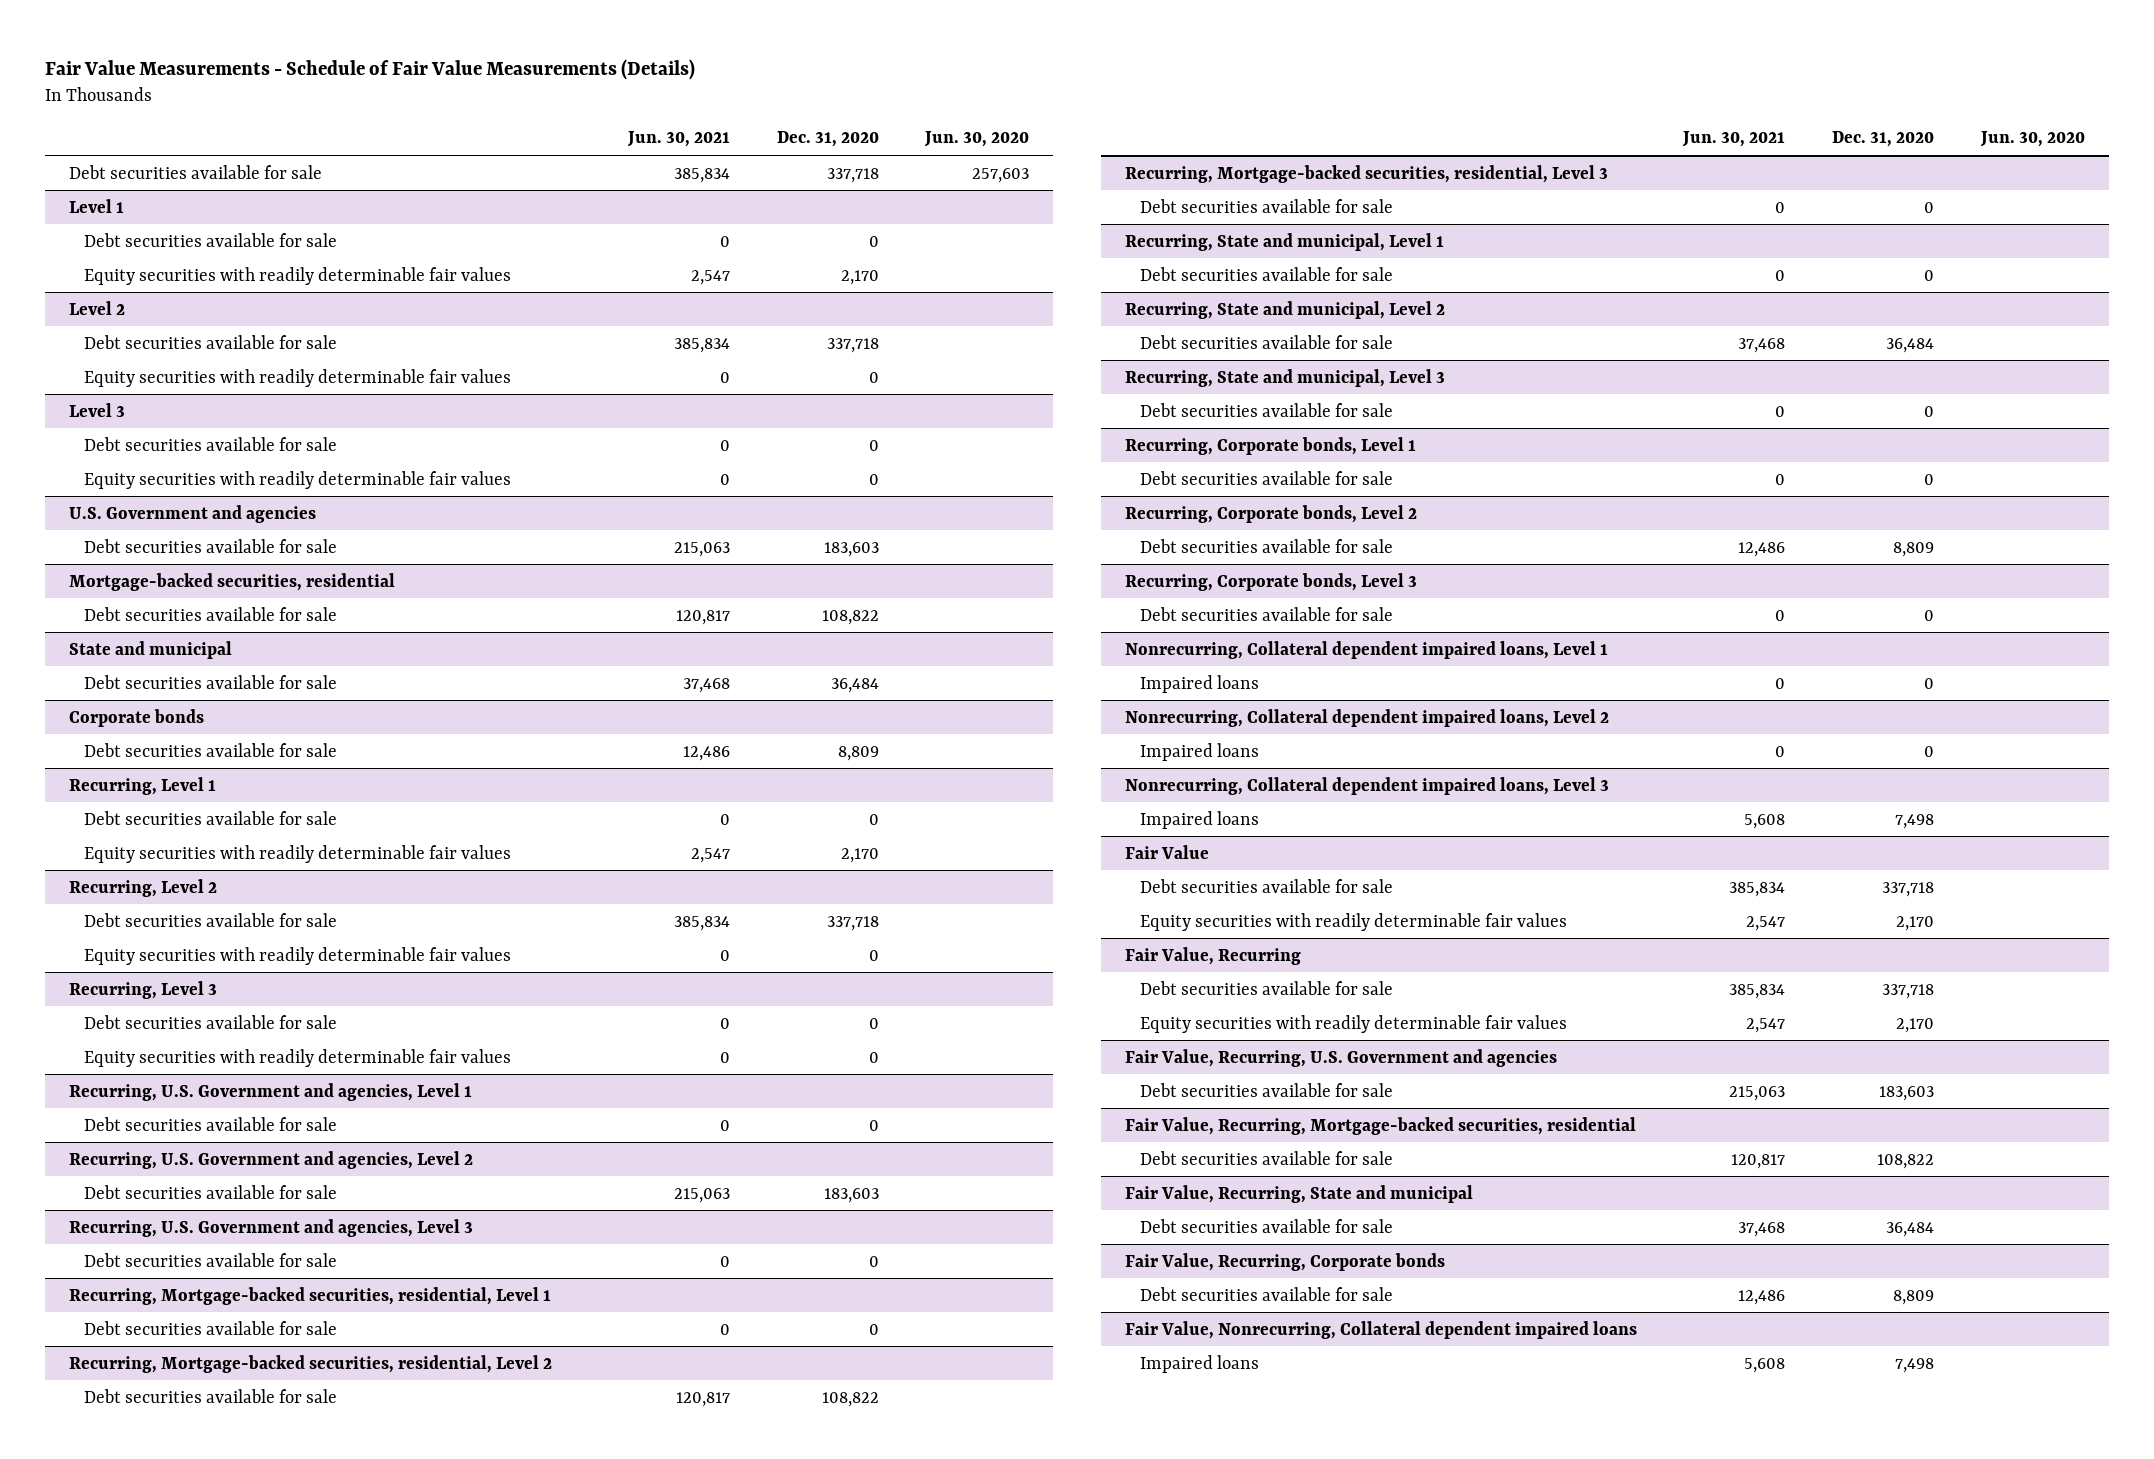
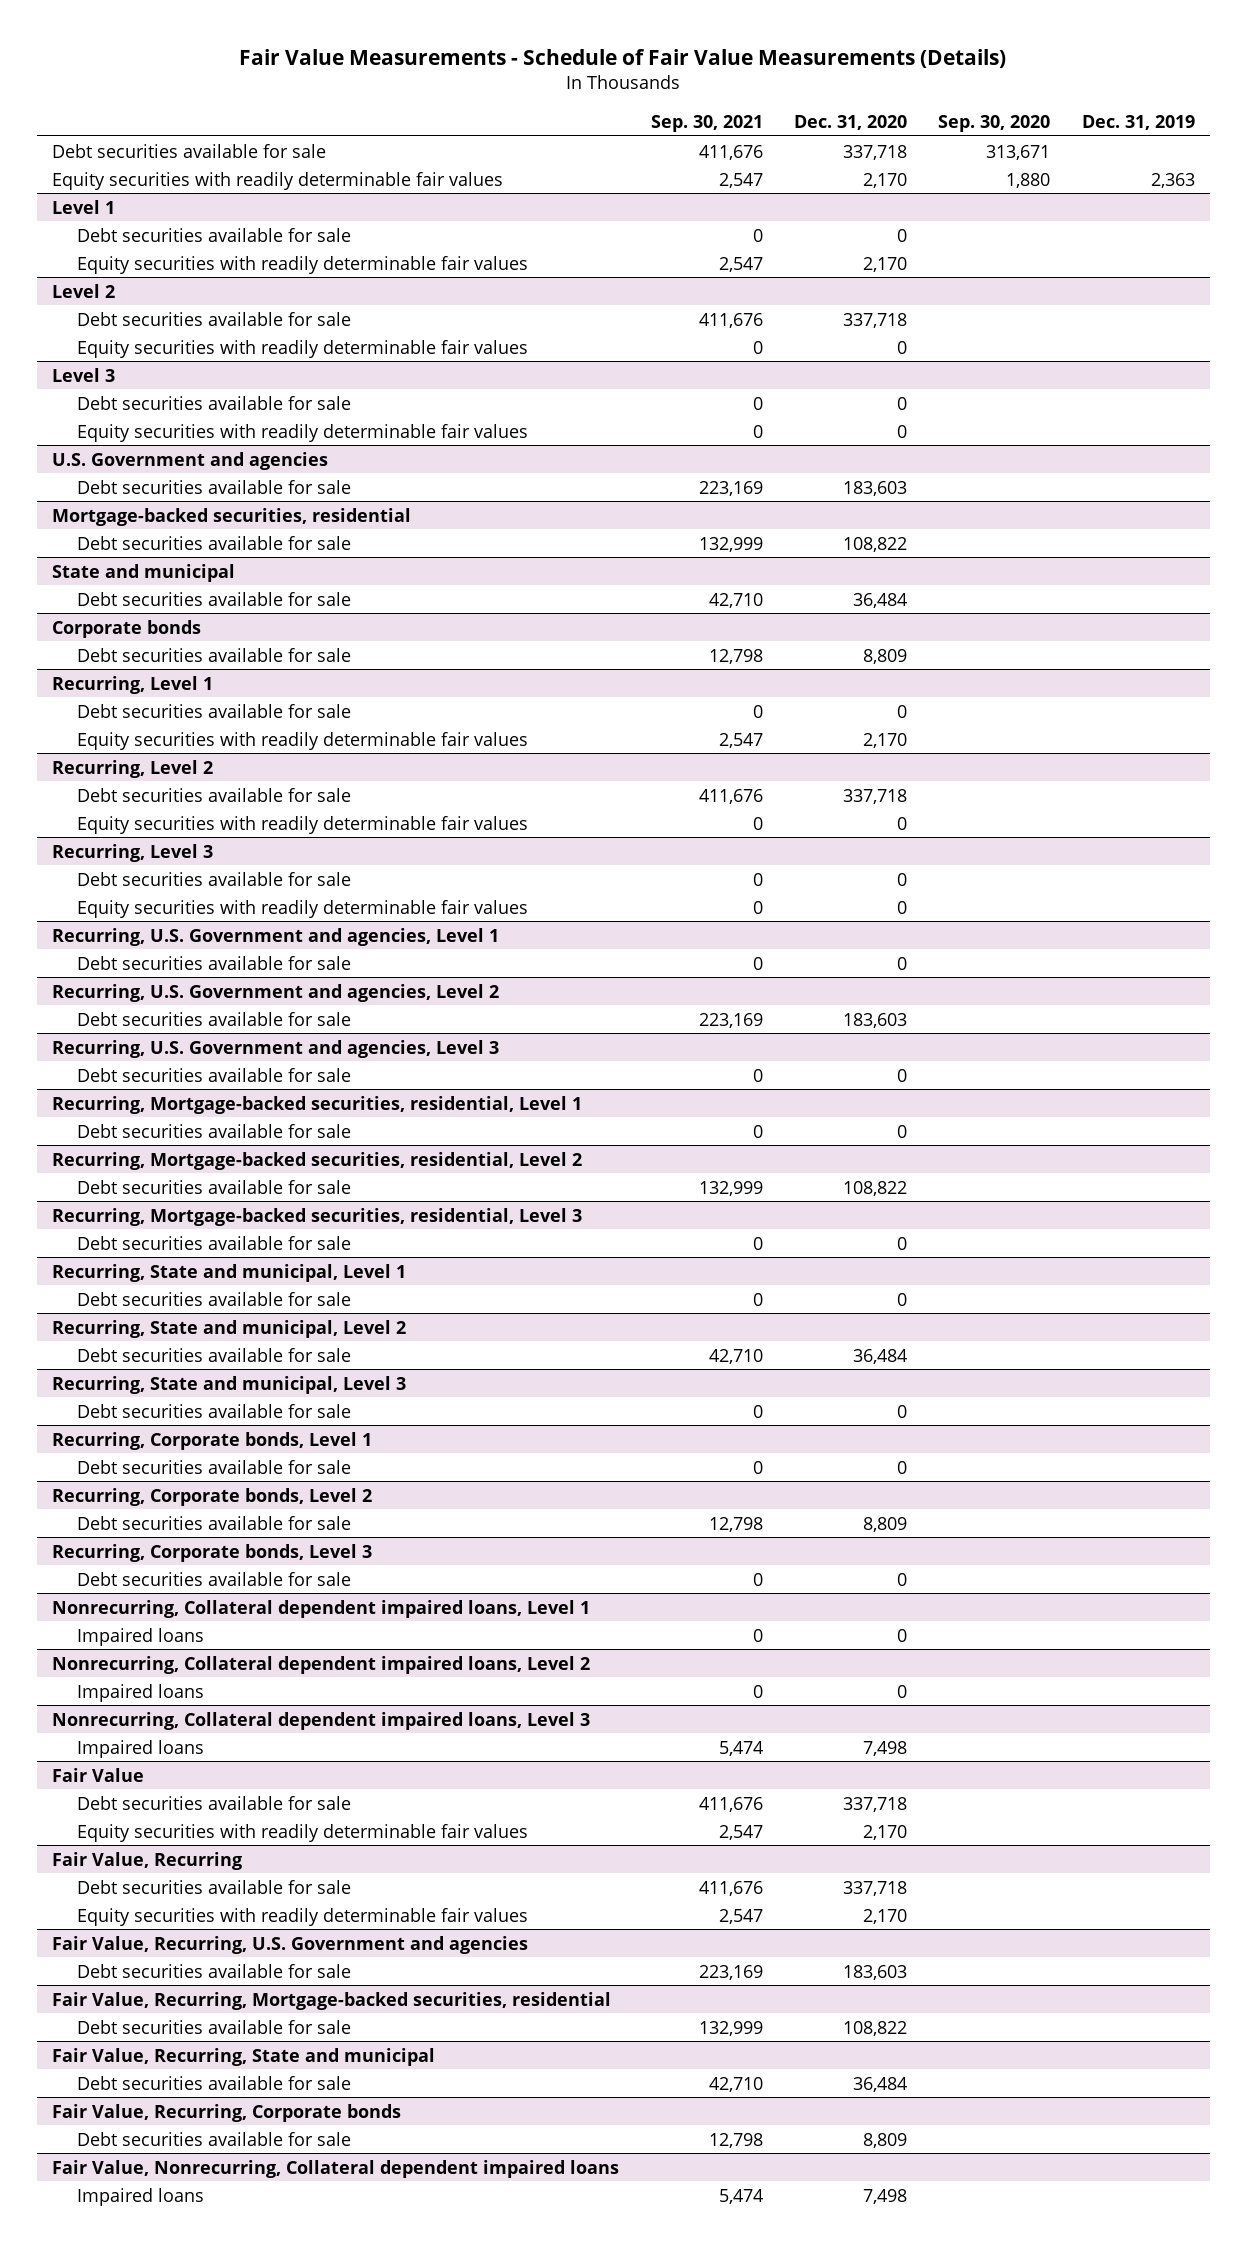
[626,131,730,148] Jun. 30, 2021 -> none
[924,131,1030,148] Jun. 30, 2020 -> none
none -> [650,114,763,132] Sep. 30, 2021
none -> [938,114,1051,132] Sep. 30, 2020
none -> [1081,114,1195,130] Dec. 31, 2019
none -> [52,171,504,190] Equity securities with readily determinable fair values

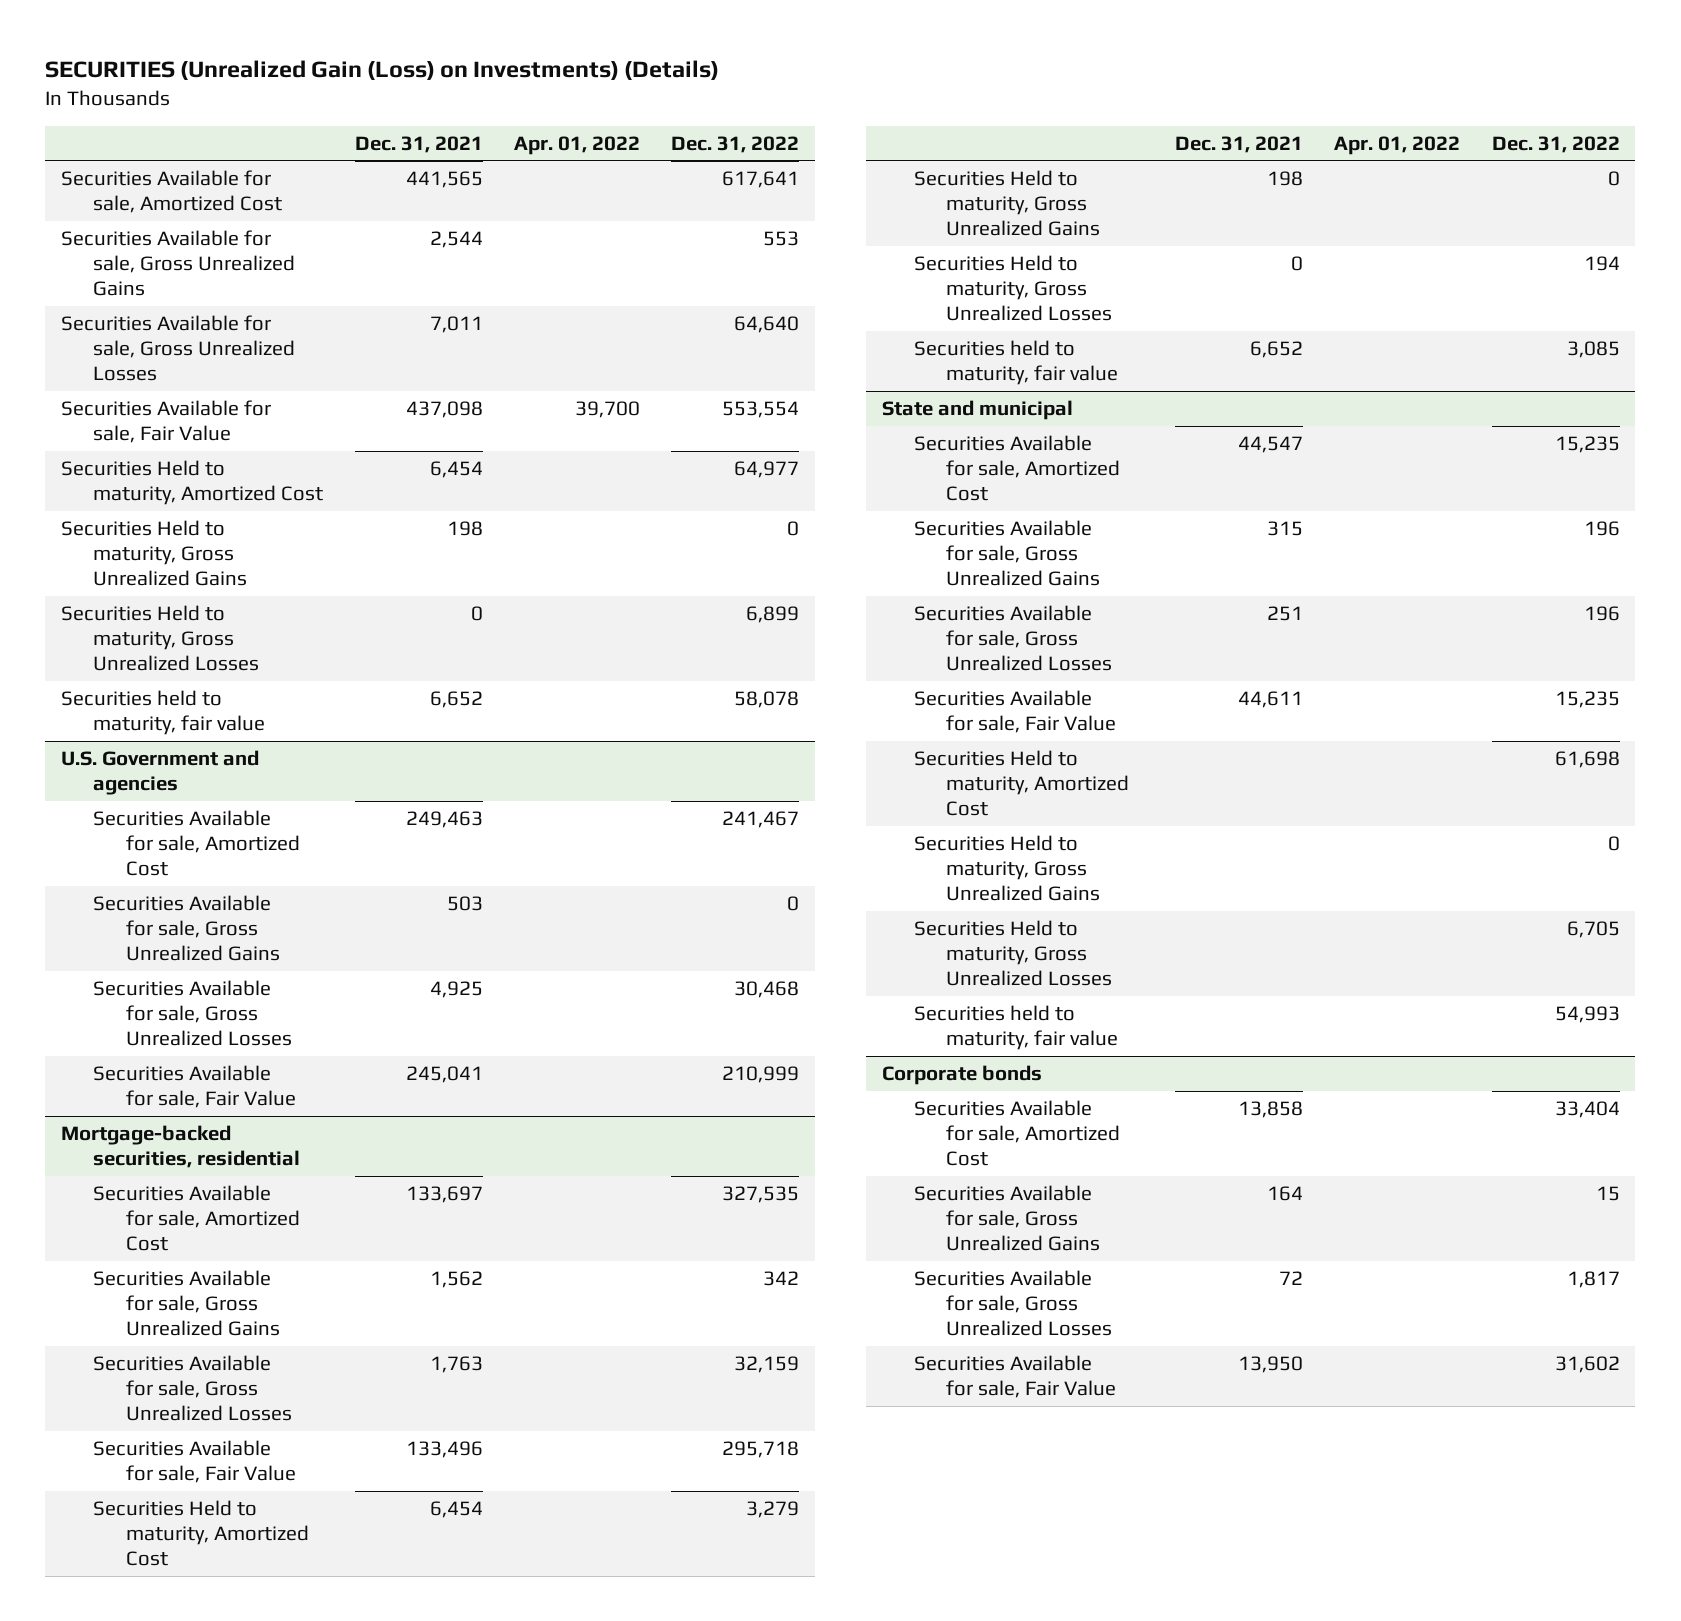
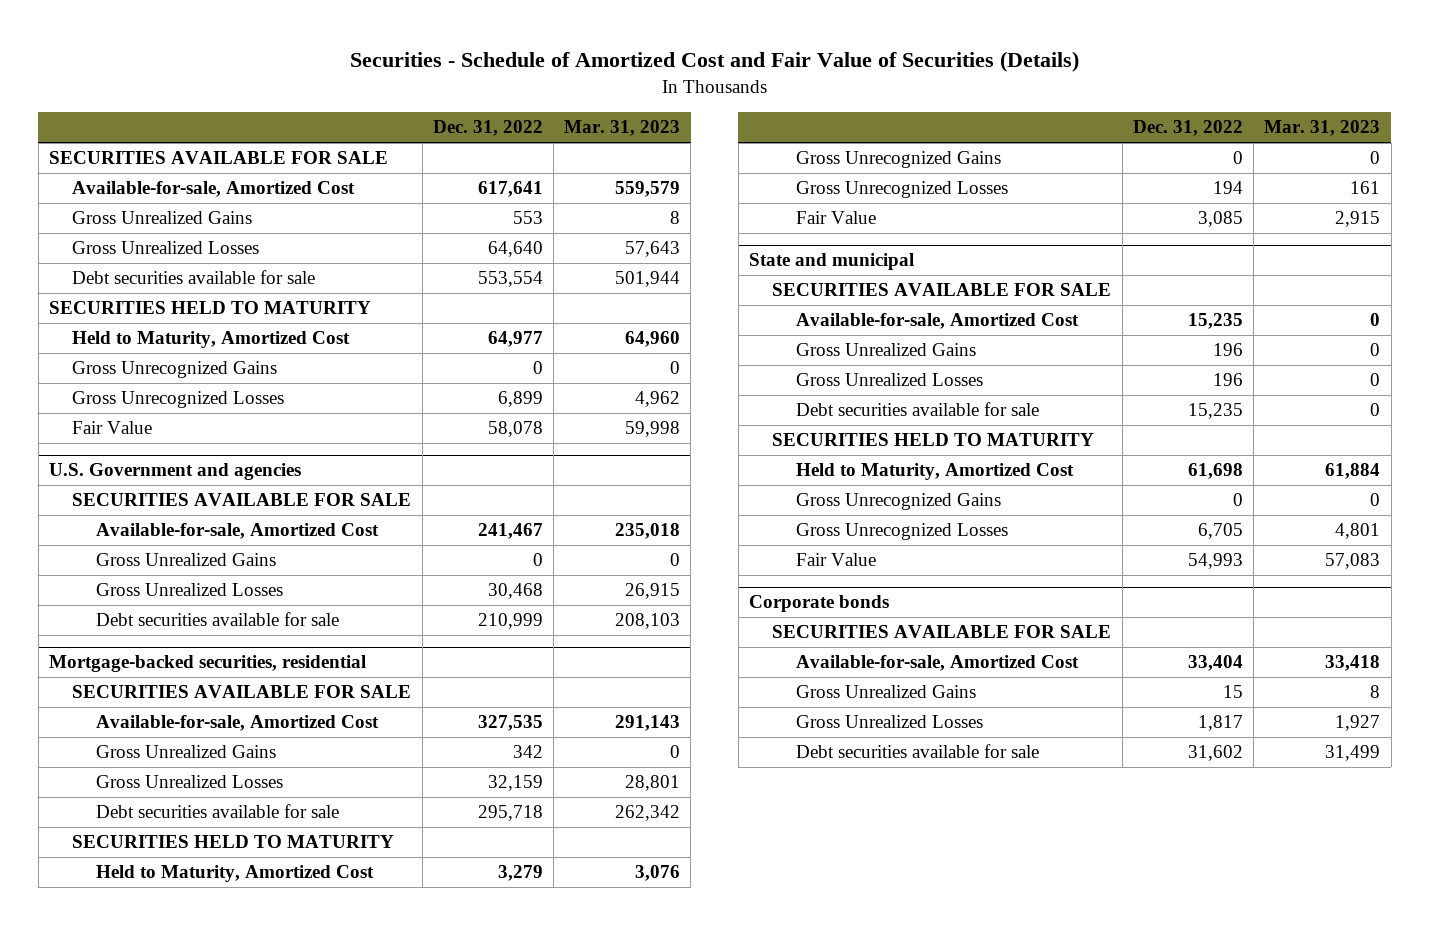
[45,60,720,81] SECURITIES (Unrealized Gain (Loss) on Investments) (Details) -> [349,51,1079,73] Securities - Schedule of Amortized Cost and Fair Value of Securities (Details)
[354,135,483,153] Dec. 31, 2021 -> none
[513,135,640,155] Apr. 01, 2022 -> none
none -> [564,120,681,137] Mar. 31, 2023
none -> [48,151,388,165] SECURITIES AVAILABLE FOR SALE
[61,169,283,214] Securities Available for sale, Amortized Cost -> [72,181,356,198] Available-for-sale, Amortized Cost
[61,229,296,297] Securities Available for sale, Gross Unrealized Gains -> [72,211,253,225] Gross Unrealized Gains
[61,314,296,382] Securities Available for sale, Gross Unrealized Losses -> [72,241,260,255] Gross Unrealized Losses
[61,399,272,444] Securities Available for sale, Fair Value -> [72,270,316,285] Debt securities available for sale
none -> [48,301,371,315] SECURITIES HELD TO MATURITY
[61,459,324,506] Securities Held to maturity, Amortized Cost -> [72,331,351,349] Held to Maturity, Amortized Cost
[61,519,248,587] Securities Held to maturity, Gross Unrealized Gains -> [72,361,278,379] Gross Unrecognized Gains
[61,604,260,672] Securities Held to maturity, Gross Unrealized Losses -> [72,391,285,409] Gross Unrecognized Losses
[61,689,266,736] Securities held to maturity, fair value -> [72,421,153,435] Fair Value
none -> [72,493,412,507] SECURITIES AVAILABLE FOR SALE
[93,809,300,877] Securities Available for sale, Amortized Cost -> [95,523,379,540] Available-for-sale, Amortized Cost
[93,894,280,962] Securities Available for sale, Gross Unrealized Gains -> [95,553,276,567] Gross Unrealized Gains
[93,979,292,1047] Securities Available for sale, Gross Unrealized Losses -> [95,583,283,597] Gross Unrealized Losses
[93,1064,296,1109] Securities Available for sale, Fair Value -> [95,612,339,627] Debt securities available for sale
none -> [72,685,412,699] SECURITIES AVAILABLE FOR SALE
[93,1184,300,1252] Securities Available for sale, Amortized Cost -> [95,715,379,732] Available-for-sale, Amortized Cost
[93,1269,280,1337] Securities Available for sale, Gross Unrealized Gains -> [95,745,276,759] Gross Unrealized Gains
[93,1354,292,1422] Securities Available for sale, Gross Unrealized Losses -> [95,775,283,789] Gross Unrealized Losses
[93,1439,296,1484] Securities Available for sale, Fair Value -> [95,804,339,819] Debt securities available for sale
none -> [72,835,395,849] SECURITIES HELD TO MATURITY
[93,1499,309,1567] Securities Held to maturity, Amortized Cost -> [95,865,374,883] Held to Maturity, Amortized Cost
[914,169,1101,237] Securities Held to maturity, Gross Unrealized Gains -> [795,151,1001,169] Gross Unrecognized Gains
[914,254,1113,322] Securities Held to maturity, Gross Unrealized Losses -> [795,181,1008,199] Gross Unrecognized Losses
[914,339,1119,386] Securities held to maturity, fair value -> [795,211,876,225] Fair Value
none -> [772,283,1112,297] SECURITIES AVAILABLE FOR SALE
[914,434,1121,502] Securities Available for sale, Amortized Cost -> [795,313,1079,330] Available-for-sale, Amortized Cost
[914,519,1101,587] Securities Available for sale, Gross Unrealized Gains -> [795,343,976,357] Gross Unrealized Gains
[914,604,1113,672] Securities Available for sale, Gross Unrealized Losses -> [795,373,983,387] Gross Unrealized Losses
[914,689,1117,734] Securities Available for sale, Fair Value -> [795,402,1039,417] Debt securities available for sale
none -> [772,433,1095,447] SECURITIES HELD TO MATURITY
[914,749,1130,817] Securities Held to maturity, Amortized Cost -> [795,463,1074,481] Held to Maturity, Amortized Cost
[914,834,1101,902] Securities Held to maturity, Gross Unrealized Gains -> [795,493,1001,511] Gross Unrecognized Gains
[914,919,1113,987] Securities Held to maturity, Gross Unrealized Losses -> [795,523,1008,541] Gross Unrecognized Losses
[914,1004,1119,1051] Securities held to maturity, fair value -> [795,553,876,567] Fair Value
none -> [772,625,1112,639] SECURITIES AVAILABLE FOR SALE
[914,1099,1121,1167] Securities Available for sale, Amortized Cost -> [795,655,1079,672] Available-for-sale, Amortized Cost
[914,1184,1101,1252] Securities Available for sale, Gross Unrealized Gains -> [795,685,976,699] Gross Unrealized Gains
[914,1269,1113,1337] Securities Available for sale, Gross Unrealized Losses -> [795,715,983,729] Gross Unrealized Losses
[914,1354,1117,1399] Securities Available for sale, Fair Value -> [795,744,1039,759] Debt securities available for sale

